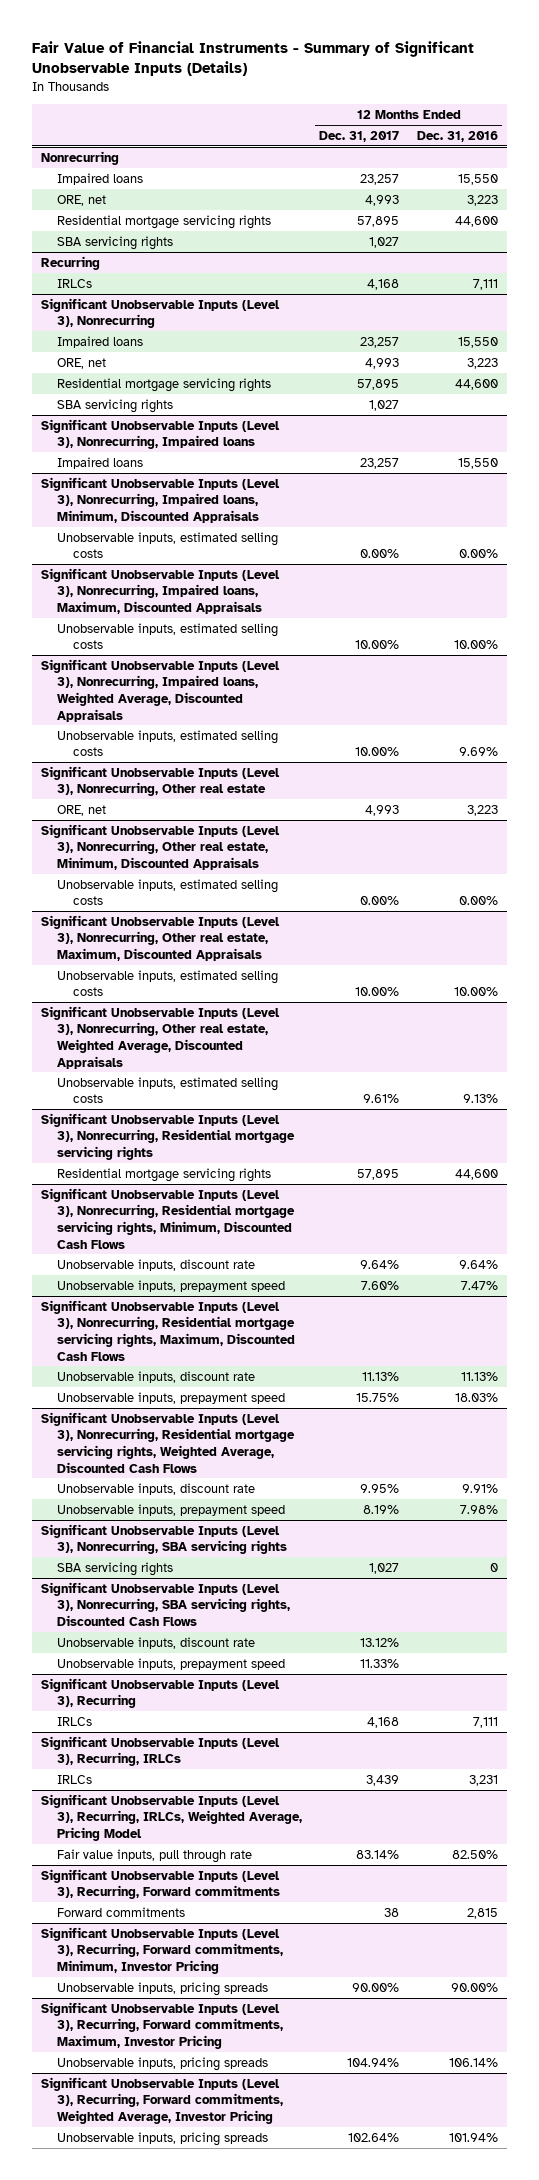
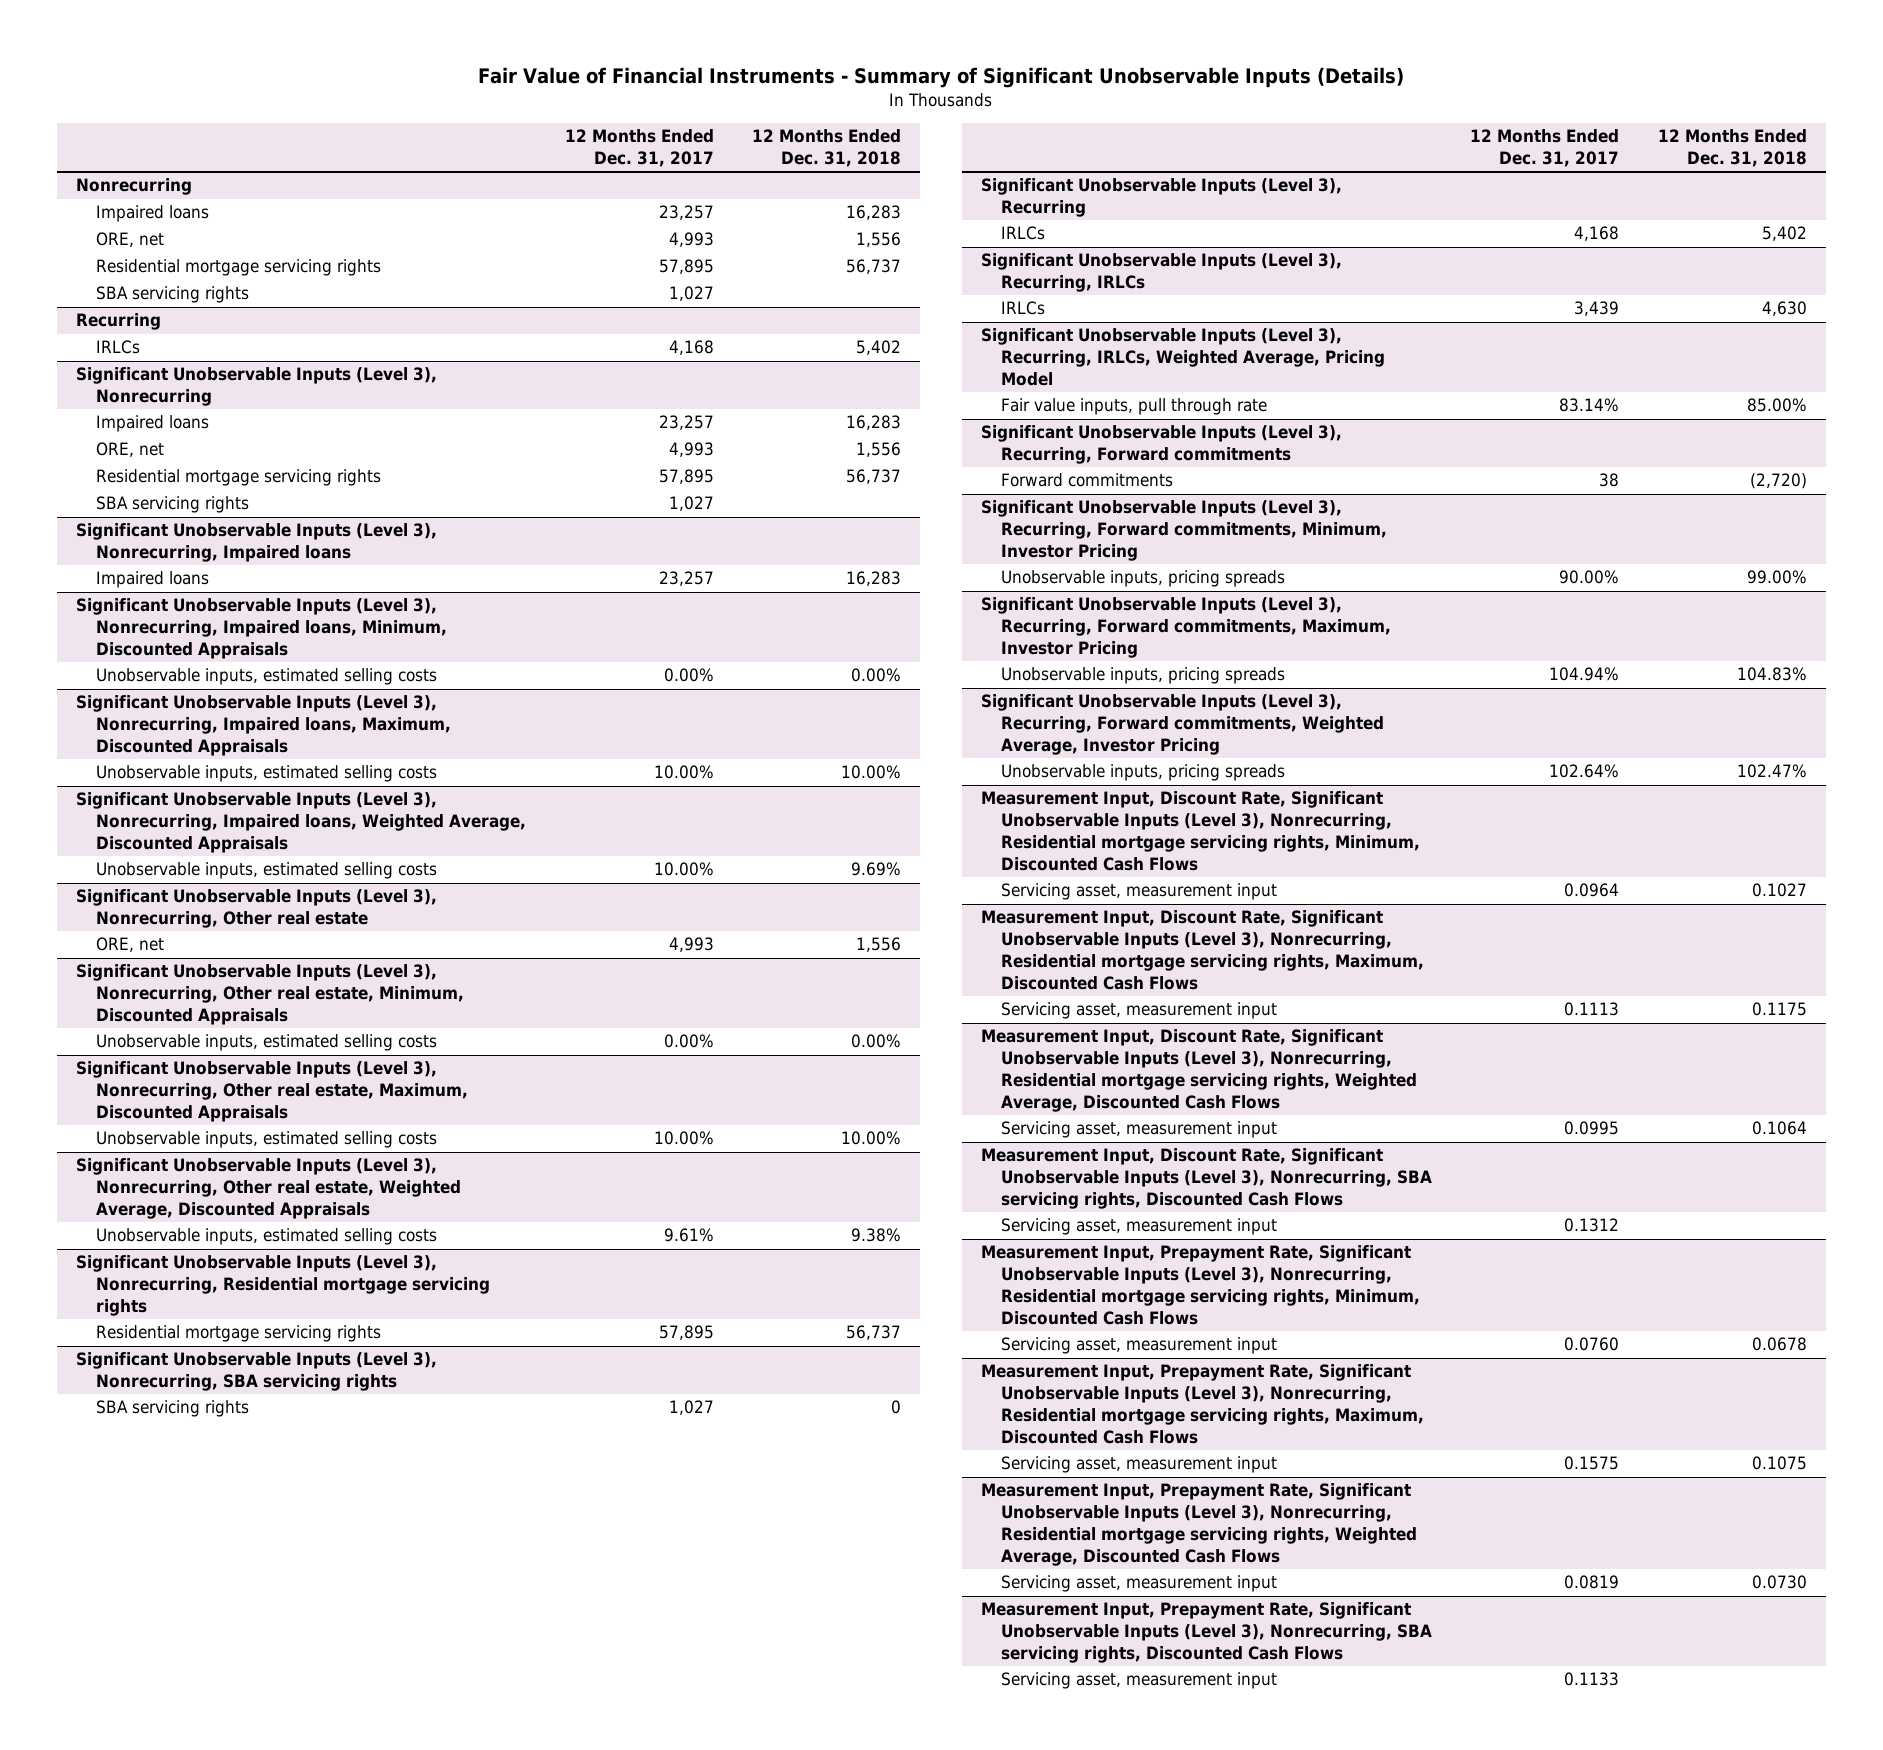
[416,130,498,142] Dec. 31, 2016 -> none
none -> [752,129,902,168] 12 Months Ended Dec. 31, 2018
[40,1187,295,1249] Significant Unobservable Inputs (Level 3), Nonrecurring, Residential mortgage servicing rights, Minimum, Discounted Cash Flows -> none
[56,1258,255,1271] Unobservable inputs, discount rate -> none
[56,1279,285,1292] Unobservable inputs, prepayment speed -> none
[40,1299,295,1361] Significant Unobservable Inputs (Level 3), Nonrecurring, Residential mortgage servicing rights, Maximum, Discounted Cash Flows -> none
[56,1370,255,1383] Unobservable inputs, discount rate -> none
[56,1391,285,1404] Unobservable inputs, prepayment speed -> none
[40,1411,295,1473] Significant Unobservable Inputs (Level 3), Nonrecurring, Residential mortgage servicing rights, Weighted Average, Discounted Cash Flows -> none
[56,1482,255,1495] Unobservable inputs, discount rate -> none
[56,1503,285,1516] Unobservable inputs, prepayment speed -> none
[40,1581,290,1626] Significant Unobservable Inputs (Level 3), Nonrecurring, SBA servicing rights, Discounted Cash Flows -> none
[56,1636,255,1649] Unobservable inputs, discount rate -> none
[56,1657,285,1670] Unobservable inputs, prepayment speed -> none
none -> [981,791,1421,871] Measurement Input, Discount Rate, Significant Unobservable Inputs (Level 3), Nonrecurring, Residential mortgage servicing rights, Minimum, Discounted Cash Flows
none -> [1001,883,1278,901] Servicing asset, measurement input
none -> [981,910,1425,990] Measurement Input, Discount Rate, Significant Unobservable Inputs (Level 3), Nonrecurring, Residential mortgage servicing rights, Maximum, Discounted Cash Flows
none -> [1001,1002,1278,1020] Servicing asset, measurement input
none -> [981,1029,1418,1112] Measurement Input, Discount Rate, Significant Unobservable Inputs (Level 3), Nonrecurring, Residential mortgage servicing rights, Weighted Average, Discounted Cash Flows
none -> [1001,1121,1278,1139] Servicing asset, measurement input
none -> [981,1148,1433,1210] Measurement Input, Discount Rate, Significant Unobservable Inputs (Level 3), Nonrecurring, SBA servicing rights, Discounted Cash Flows
none -> [1001,1218,1278,1236] Servicing asset, measurement input
none -> [981,1245,1421,1325] Measurement Input, Prepayment Rate, Significant Unobservable Inputs (Level 3), Nonrecurring, Residential mortgage servicing rights, Minimum, Discounted Cash Flows
none -> [1001,1337,1278,1355] Servicing asset, measurement input
none -> [981,1364,1425,1444] Measurement Input, Prepayment Rate, Significant Unobservable Inputs (Level 3), Nonrecurring, Residential mortgage servicing rights, Maximum, Discounted Cash Flows
none -> [1001,1456,1278,1474] Servicing asset, measurement input
none -> [981,1483,1418,1566] Measurement Input, Prepayment Rate, Significant Unobservable Inputs (Level 3), Nonrecurring, Residential mortgage servicing rights, Weighted Average, Discounted Cash Flows
none -> [1001,1575,1278,1593] Servicing asset, measurement input
none -> [981,1602,1433,1664] Measurement Input, Prepayment Rate, Significant Unobservable Inputs (Level 3), Nonrecurring, SBA servicing rights, Discounted Cash Flows
none -> [1001,1672,1278,1690] Servicing asset, measurement input

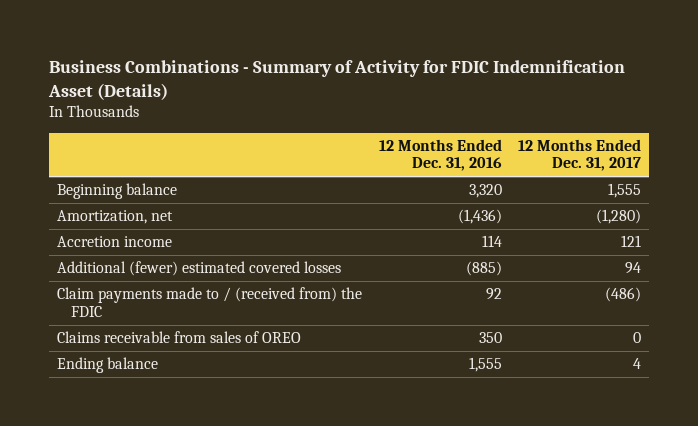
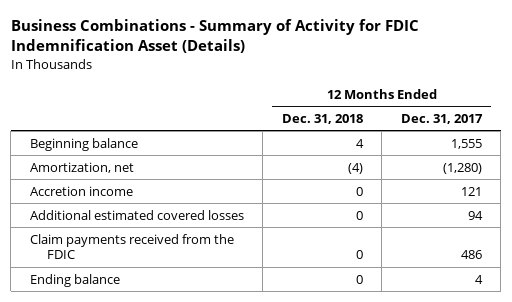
[378,138,502,172] 12 Months Ended Dec. 31, 2016 -> none
none -> [281,113,363,124] Dec. 31, 2018
[57,331,302,344] Claims receivable from sales of OREO -> none
[57,261,342,277] Additional (fewer) estimated covered losses -> [29,209,244,220] Additional estimated covered losses
[57,287,363,317] Claim payments made to / (received from) the FDIC -> [29,233,234,260] Claim payments received from the FDIC
[604,287,641,303] (486) -> [460,250,482,260] 486

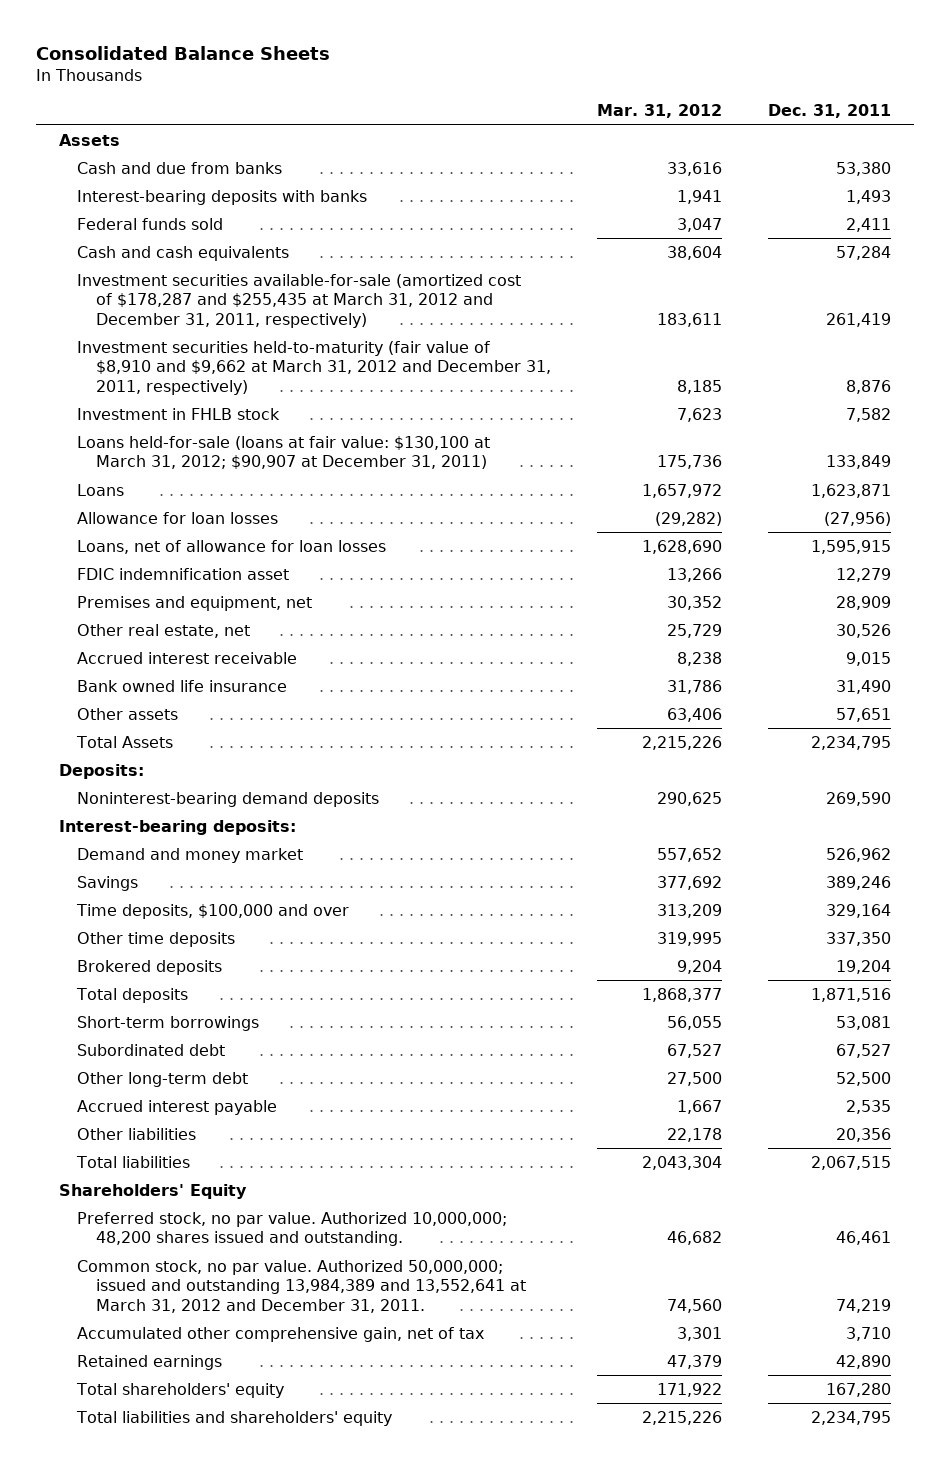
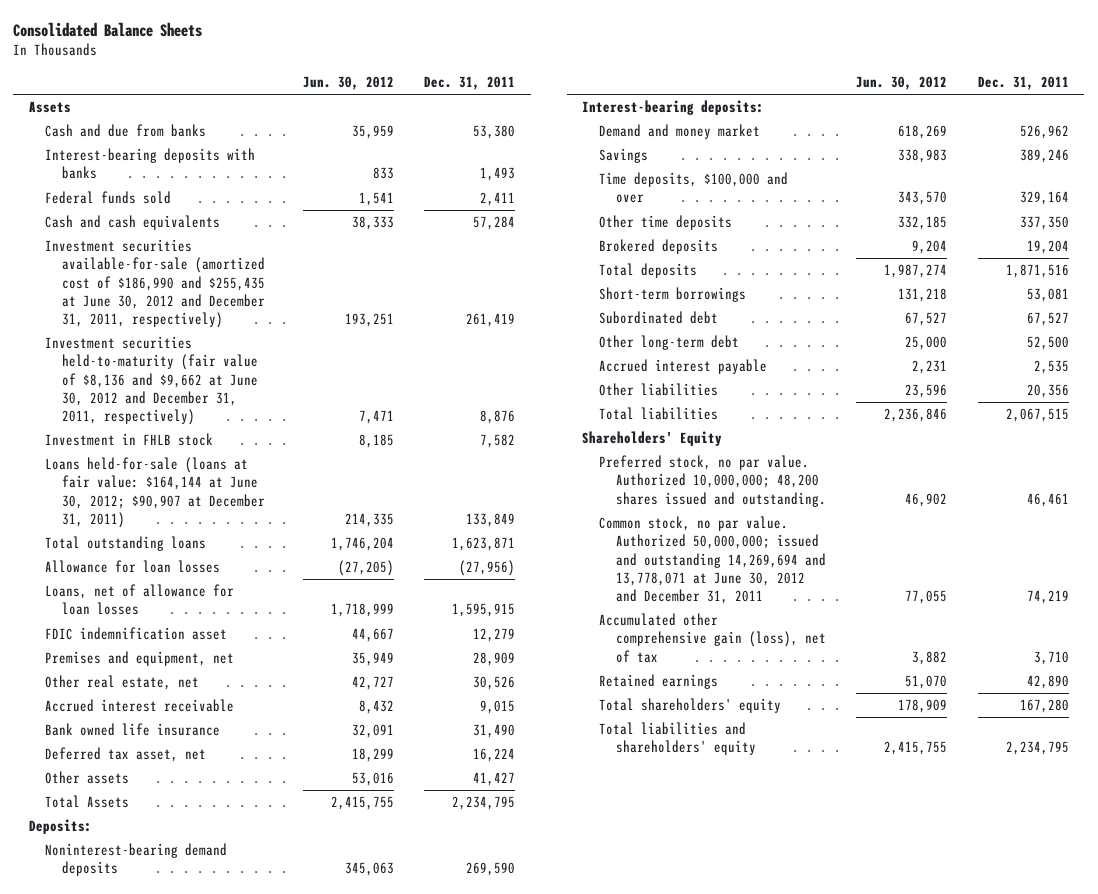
[596,104,722,119] Mar. 31, 2012 -> none
none -> [302,76,394,91] Jun. 30, 2012
[77,273,522,328] Investment securities available-for-sale (amortized cost of $178,287 and $255,435 at March 31, 2012 and December 31, 2011, respectively) -> [45,239,266,329] Investment securities available-for-sale (amortized cost of $186,990 and $255,435 at June 30, 2012 and December 31, 2011, respectively)
[77,340,551,395] Investment securities held-to-maturity (fair value of $8,910 and $9,662 at March 31, 2012 and December 31, 2011, respectively) -> [45,336,259,426] Investment securities held-to-maturity (fair value of $8,136 and $9,662 at June 30, 2012 and December 31, 2011, respectively)
[77,435,491,470] Loans held-for-sale (loans at fair value: $130,100 at March 31, 2012; $90,907 at December 31, 2011) -> [45,457,266,528] Loans held-for-sale (loans at fair value: $164,144 at June 30, 2012; $90,907 at December 31, 2011)
[77,483,125,496] Loans -> [45,536,207,552] Total outstanding loans
none -> [45,747,207,763] Deferred tax asset, net
[835,707,891,722] 57,651 -> [473,772,516,787] 41,427
[77,1259,526,1313] Common stock, no par value. Authorized 50,000,000; issued and outstanding 13,984,389 and 13,552,641 at March 31, 2012 and December 31, 2011. -> [599,516,826,605] Common stock, no par value. Authorized 50,000,000; issued and outstanding 14,269,694 and 13,778,071 at June 30, 2012 and December 31, 2011
[77,1326,485,1342] Accumulated other comprehensive gain, net of tax -> [599,613,826,663] Accumulated other comprehensive gain (loss), net of tax

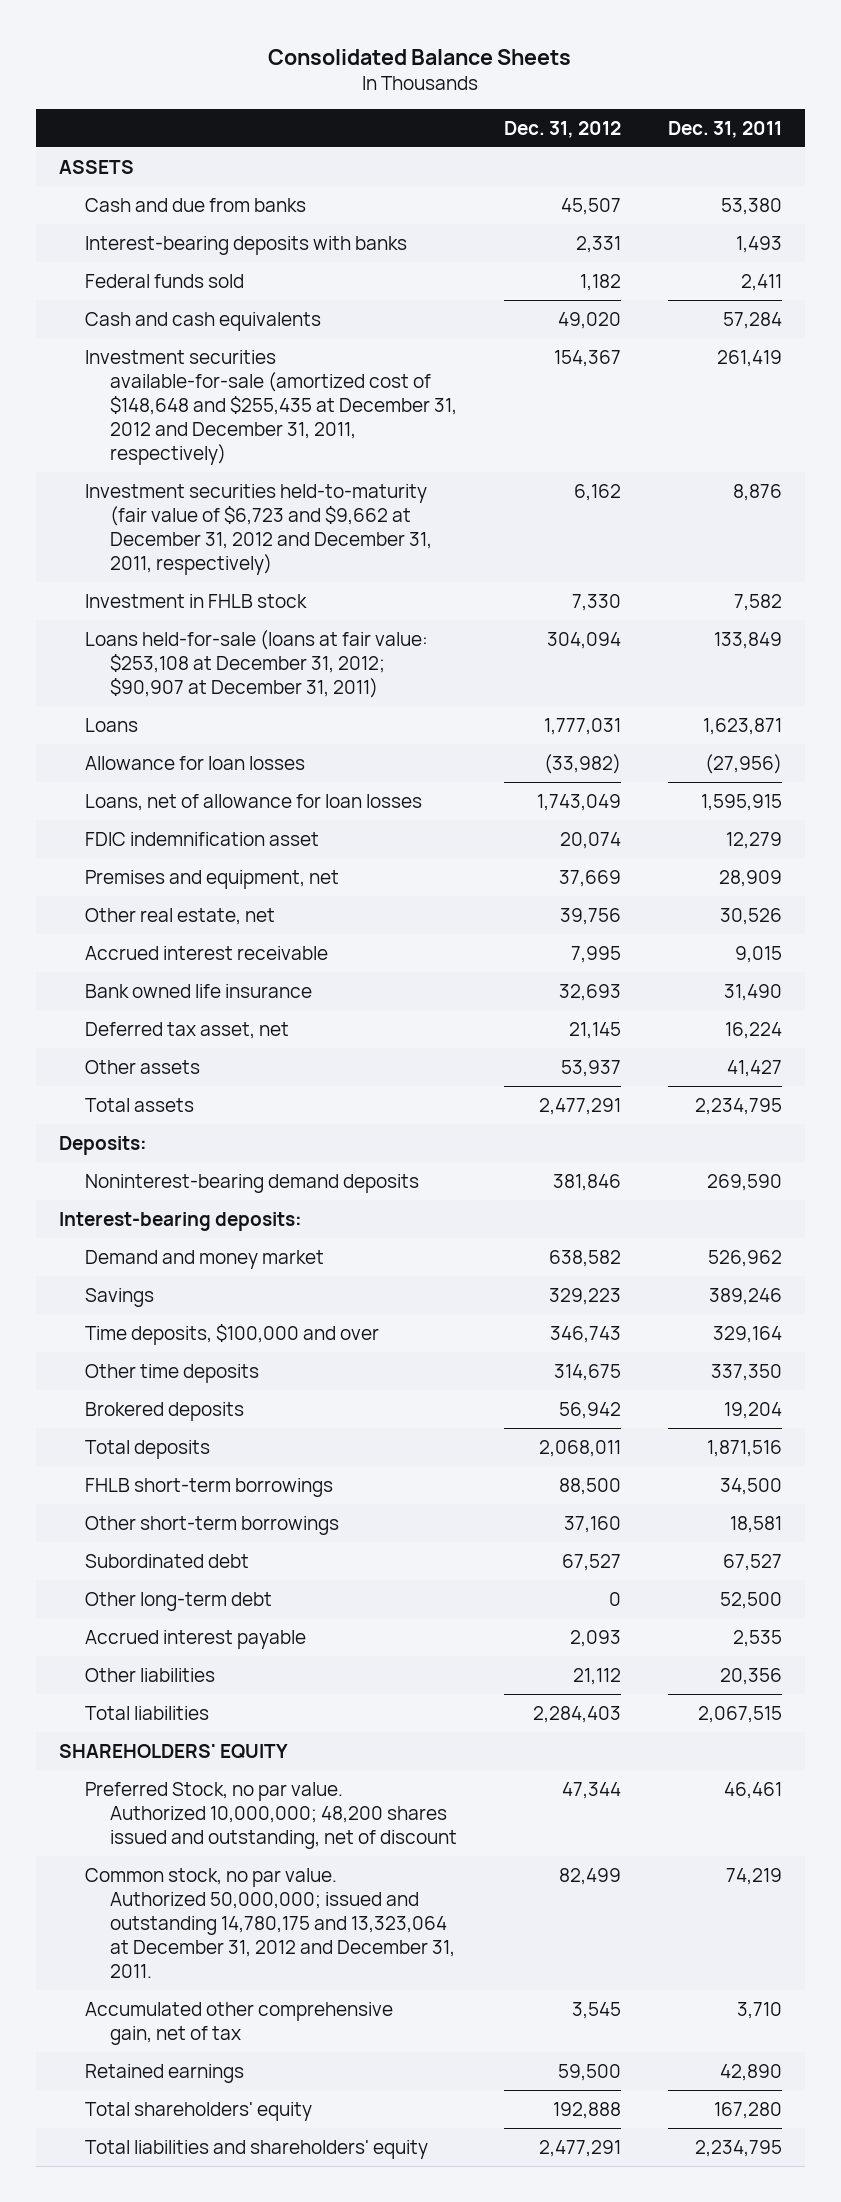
[302,76,394,91] Jun. 30, 2012 -> none
none -> [503,120,621,138] Dec. 31, 2012
[28,101,71,114] Assets -> [58,159,134,174] ASSETS
[45,239,266,329] Investment securities available-for-sale (amortized cost of $186,990 and $255,435 at June 30, 2012 and December 31, 2011, respectively) -> [84,349,458,465] Investment securities available-for-sale (amortized cost of $148,648 and $255,435 at December 31, 2012 and December 31, 2011, respectively)
[45,336,259,426] Investment securities held-to-maturity (fair value of $8,136 and $9,662 at June 30, 2012 and December 31, 2011, respectively) -> [84,483,433,575] Investment securities held-to-maturity (fair value of $6,723 and $9,662 at December 31, 2012 and December 31, 2011, respectively)
[45,457,266,528] Loans held-for-sale (loans at fair value: $164,144 at June 30, 2012; $90,907 at December 31, 2011) -> [84,629,428,698] Loans held-for-sale (loans at fair value: $253,108 at December 31, 2012; $90,907 at December 31, 2011)
[45,536,207,552] Total outstanding loans -> [84,717,138,732] Loans
[45,795,130,809] Total Assets -> [84,1097,194,1112] Total assets
none -> [84,1477,333,1497] FHLB short-term borrowings
[599,287,747,303] Short-term borrowings -> [84,1515,339,1535] Other short-term borrowings
[1026,288,1069,303] 53,081 -> [729,1515,782,1533] 18,581
[582,431,723,447] Shareholders' Equity -> [58,1743,288,1759] SHAREHOLDERS' EQUITY
[599,455,826,507] Preferred stock, no par value. Authorized 10,000,000; 48,200 shares issued and outstanding. -> [84,1781,458,1849] Preferred Stock, no par value. Authorized 10,000,000; 48,200 shares issued and outstanding, net of discount
[599,516,826,605] Common stock, no par value. Authorized 50,000,000; issued and outstanding 14,269,694 and 13,778,071 at June 30, 2012 and December 31, 2011 -> [84,1867,456,1978] Common stock, no par value. Authorized 50,000,000; issued and outstanding 14,780,175 and 13,323,064 at December 31, 2012 and December 31, 2011.
[599,613,826,663] Accumulated other comprehensive gain (loss), net of tax -> [84,2001,393,2045] Accumulated other comprehensive gain, net of tax

